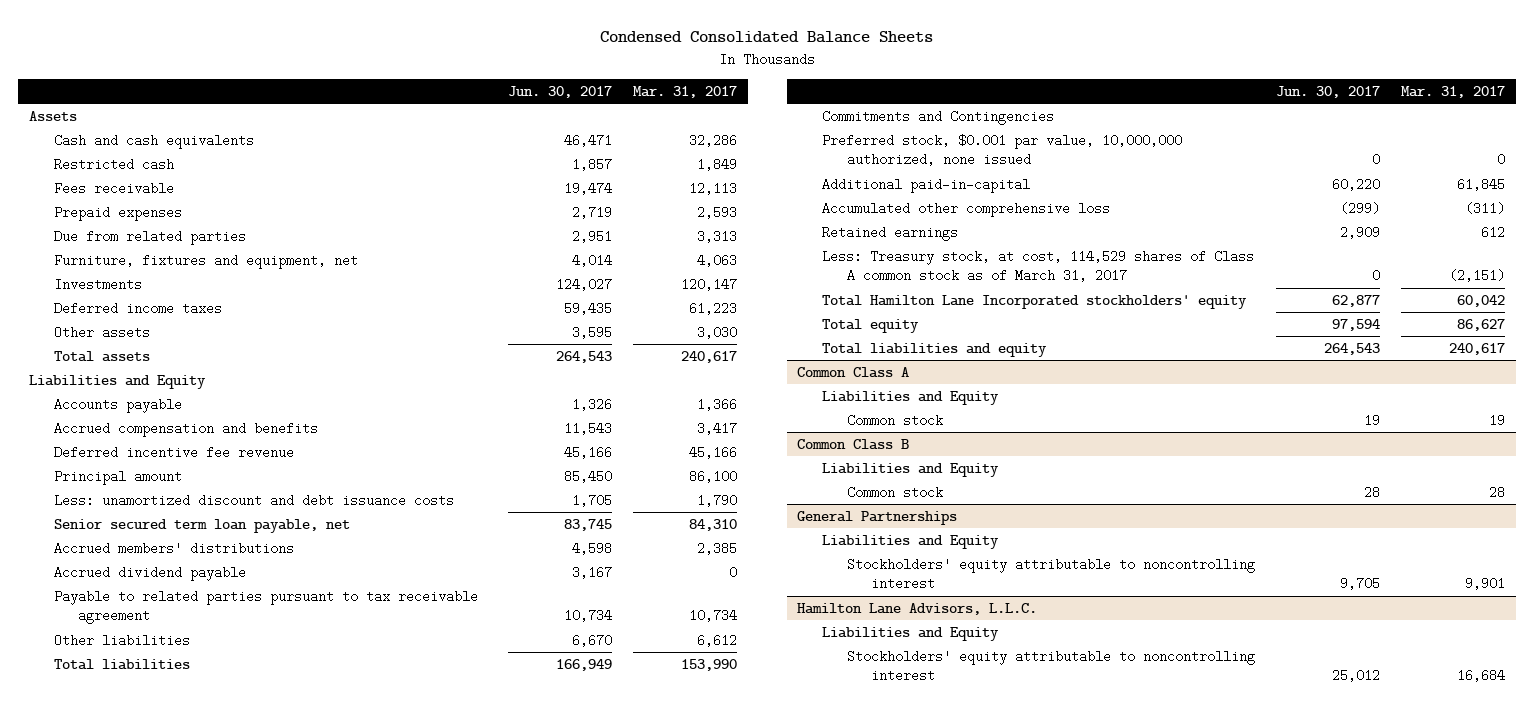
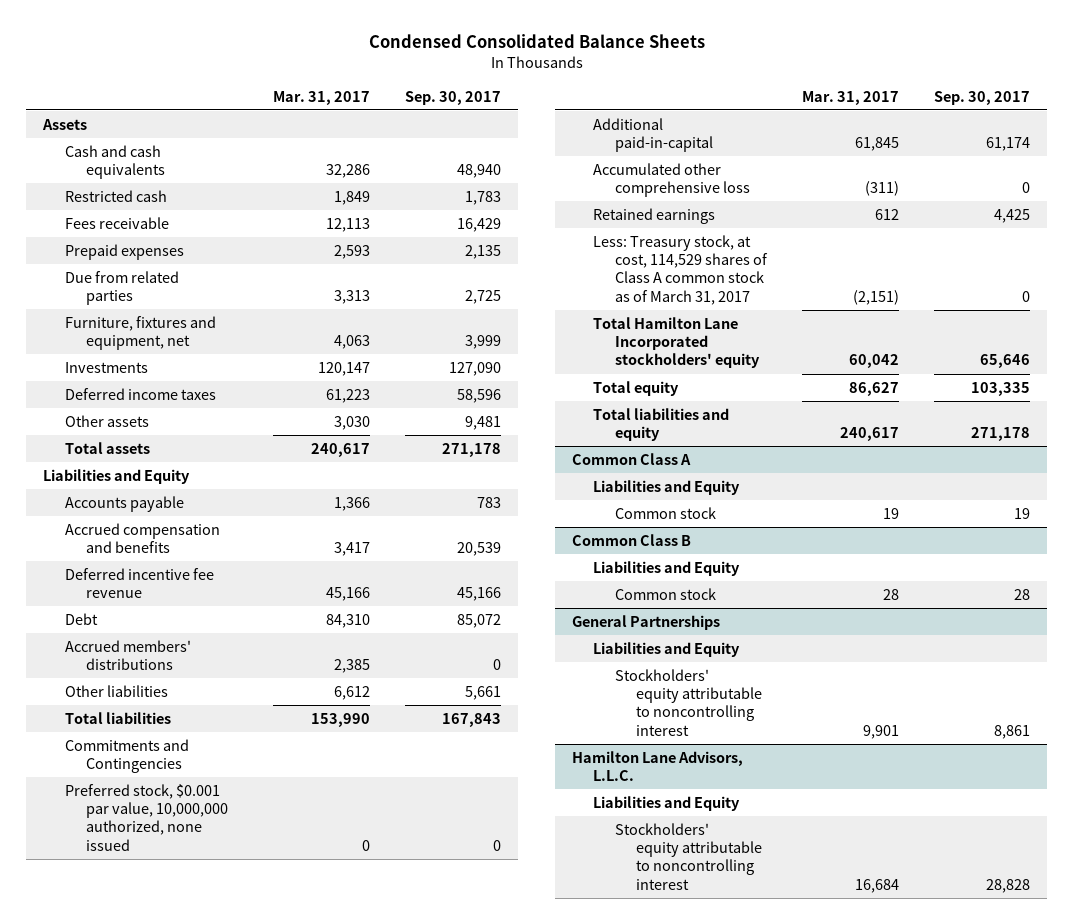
[507,86,612,99] Jun. 30, 2017 -> none
none -> [404,90,501,105] Sep. 30, 2017
[53,469,182,485] Principal amount -> none
[53,493,454,507] Less: unamortized discount and debt issuance costs -> none
[53,518,350,533] Senior secured term loan payable, net -> [64,612,98,625] Debt
[53,565,246,581] Accrued dividend payable -> none
[53,589,478,625] Payable to related parties pursuant to tax receivable agreement -> none

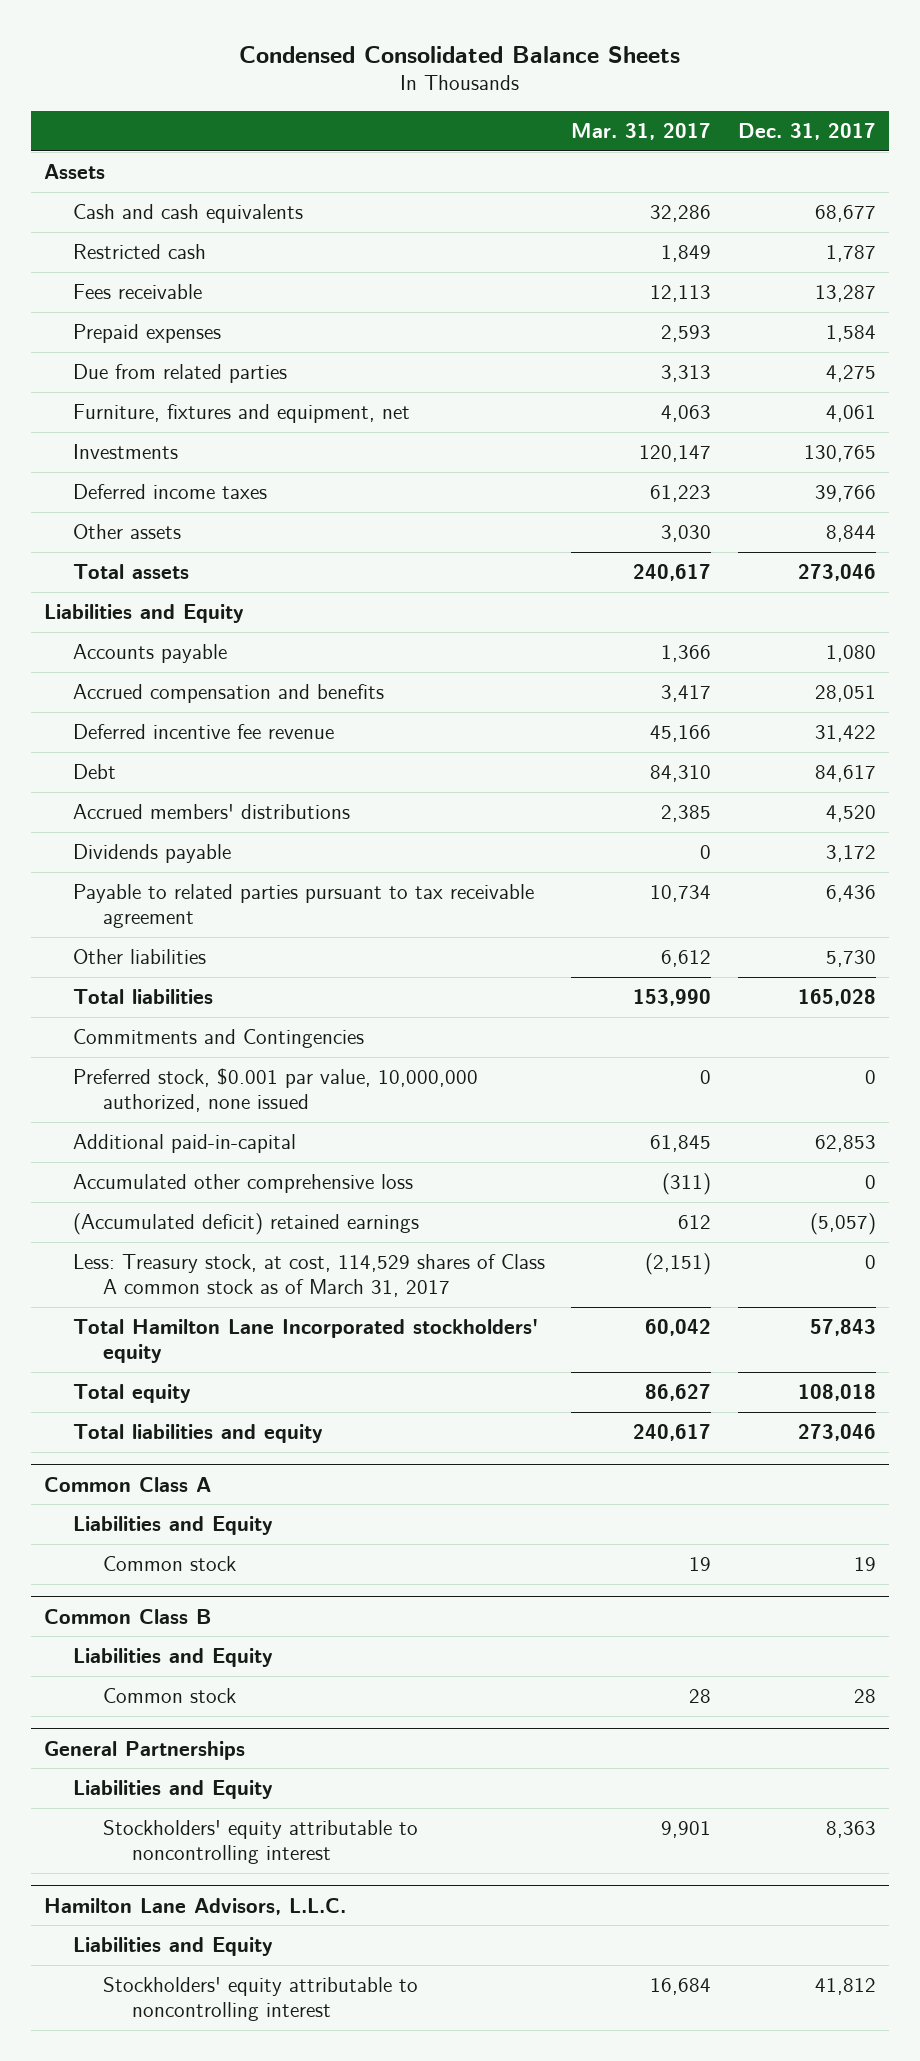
[404,90,501,105] Sep. 30, 2017 -> none
none -> [737,122,876,140] Dec. 31, 2017
none -> [73,844,232,864] Dividends payable
none -> [73,884,535,928] Payable to related parties pursuant to tax receivable agreement
[593,207,716,224] Retained earnings -> [73,1213,420,1236] (Accumulated deficit) retained earnings

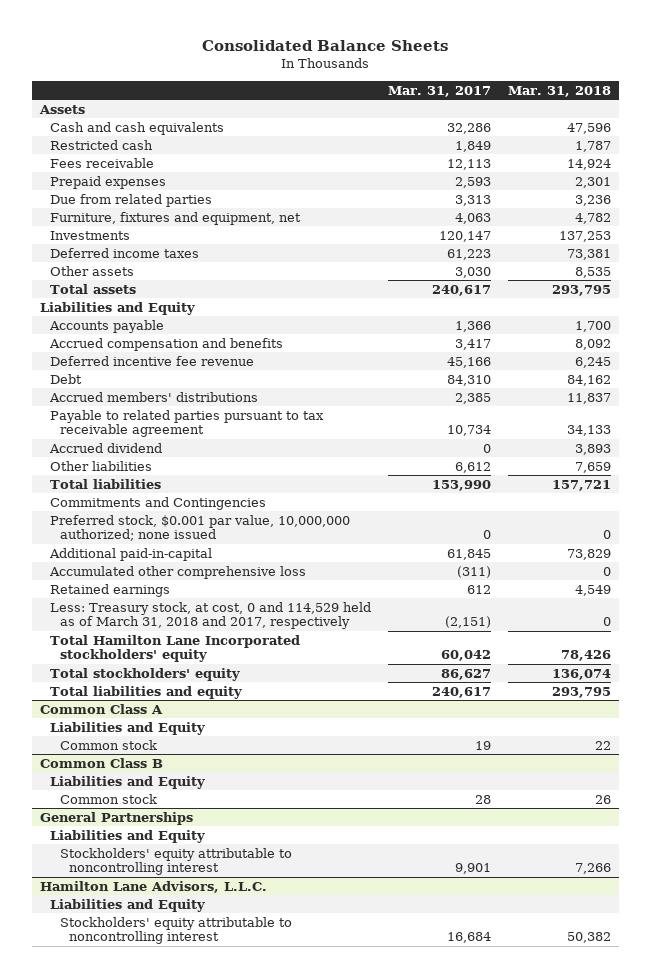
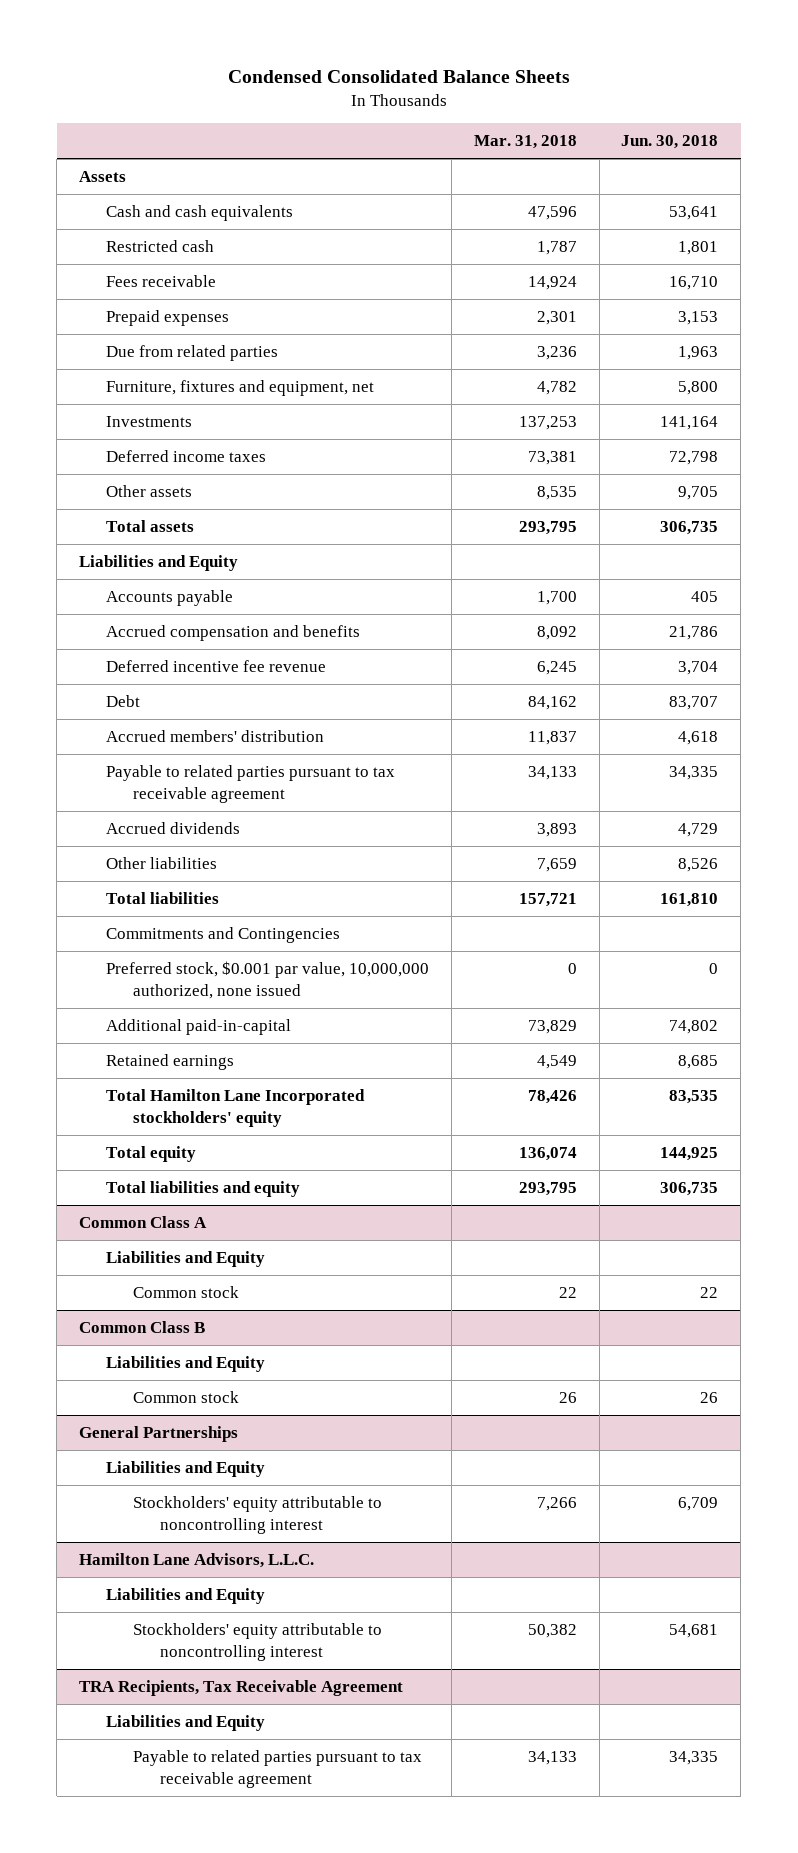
[202,40,449,52] Consolidated Balance Sheets -> [227,70,570,84] Condensed Consolidated Balance Sheets
[387,85,491,97] Mar. 31, 2017 -> none
none -> [621,134,719,149] Jun. 30, 2018
[48,391,258,402] Accrued members' distributions -> [106,730,325,743] Accrued members' distribution
[48,442,162,453] Accrued dividend -> [106,822,241,835] Accrued dividends
[49,514,350,542] Preferred stock, $0.001 par value, 10,000,000 authorized; none issued -> [106,961,430,999] Preferred stock, $0.001 par value, 10,000,000 authorized, none issued
[48,565,306,579] Accumulated other comprehensive loss -> none
[49,601,371,630] Less: Treasury stock, at cost, 0 and 114,529 held as of March 31, 2018 and 2017, respectively -> none
[49,667,240,681] Total stockholders' equity -> [106,1146,197,1163] Total equity
none -> [79,1680,404,1697] TRA Recipients, Tax Receivable Agreement
none -> [106,1715,266,1732] Liabilities and Equity
none -> [133,1750,423,1788] Payable to related parties pursuant to tax receivable agreement

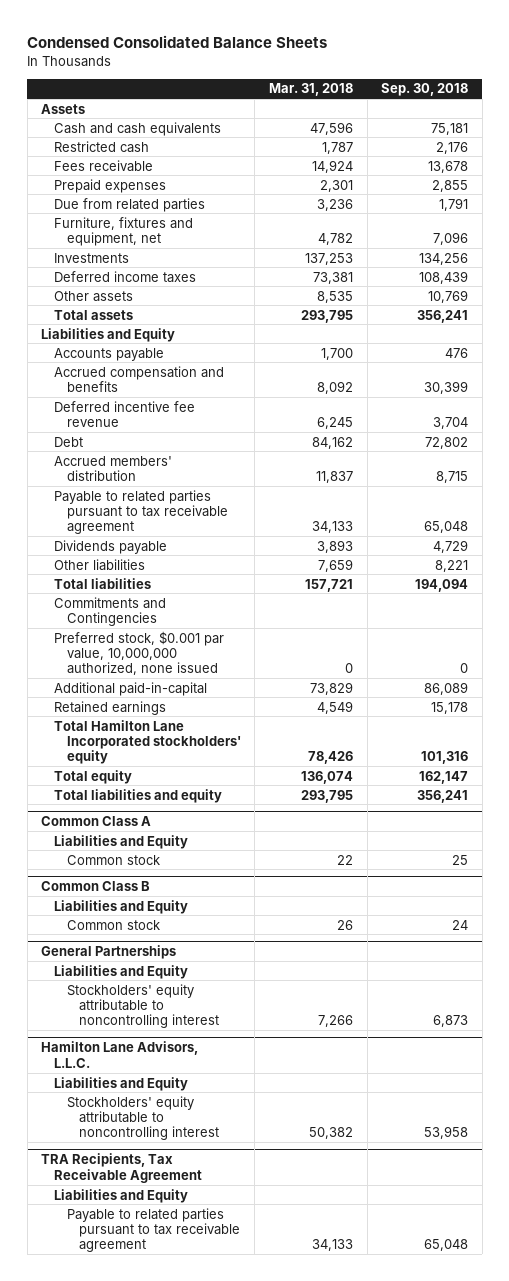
[621,134,719,149] Jun. 30, 2018 -> none
none -> [381,83,469,97] Sep. 30, 2018
[106,822,241,835] Accrued dividends -> [53,539,167,554] Dividends payable

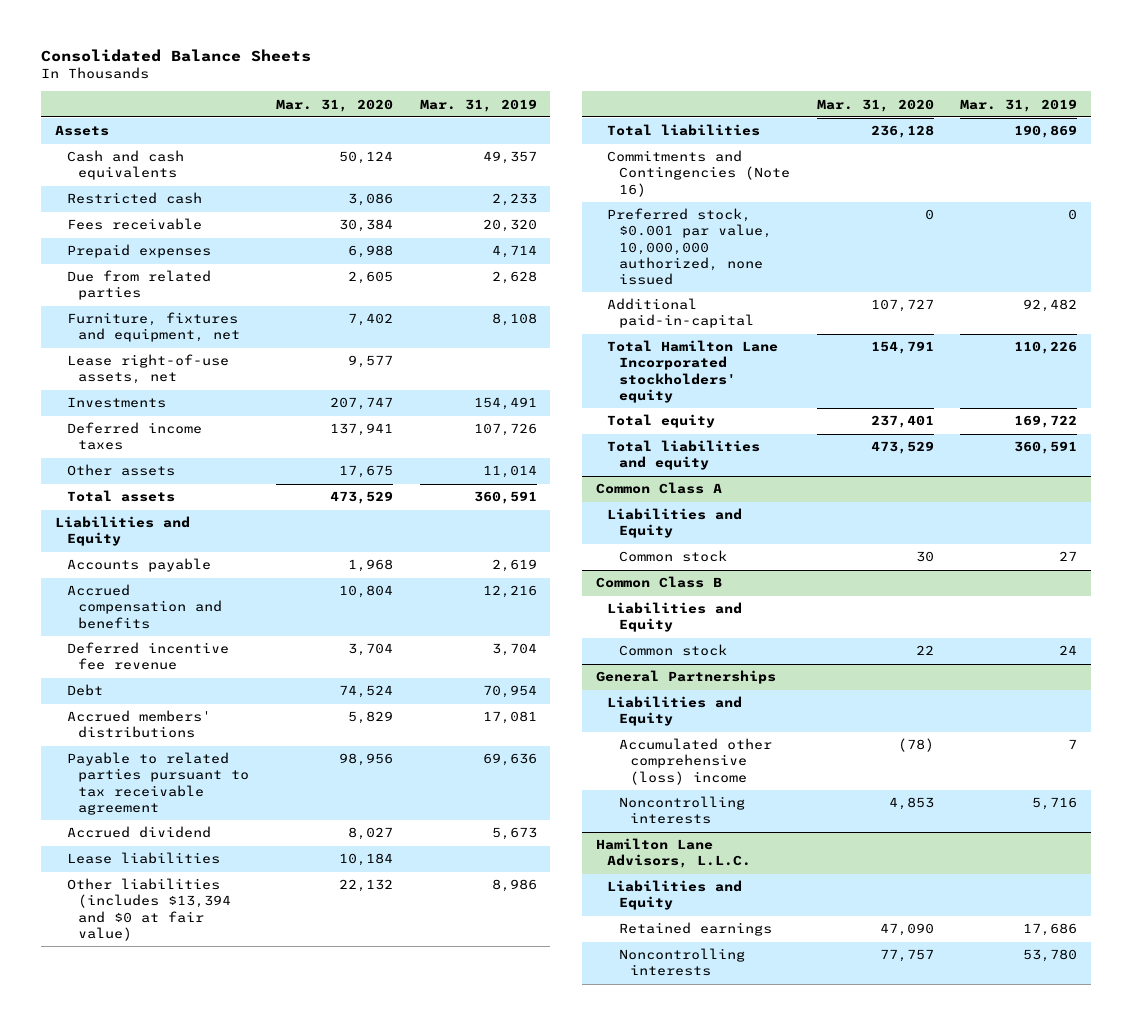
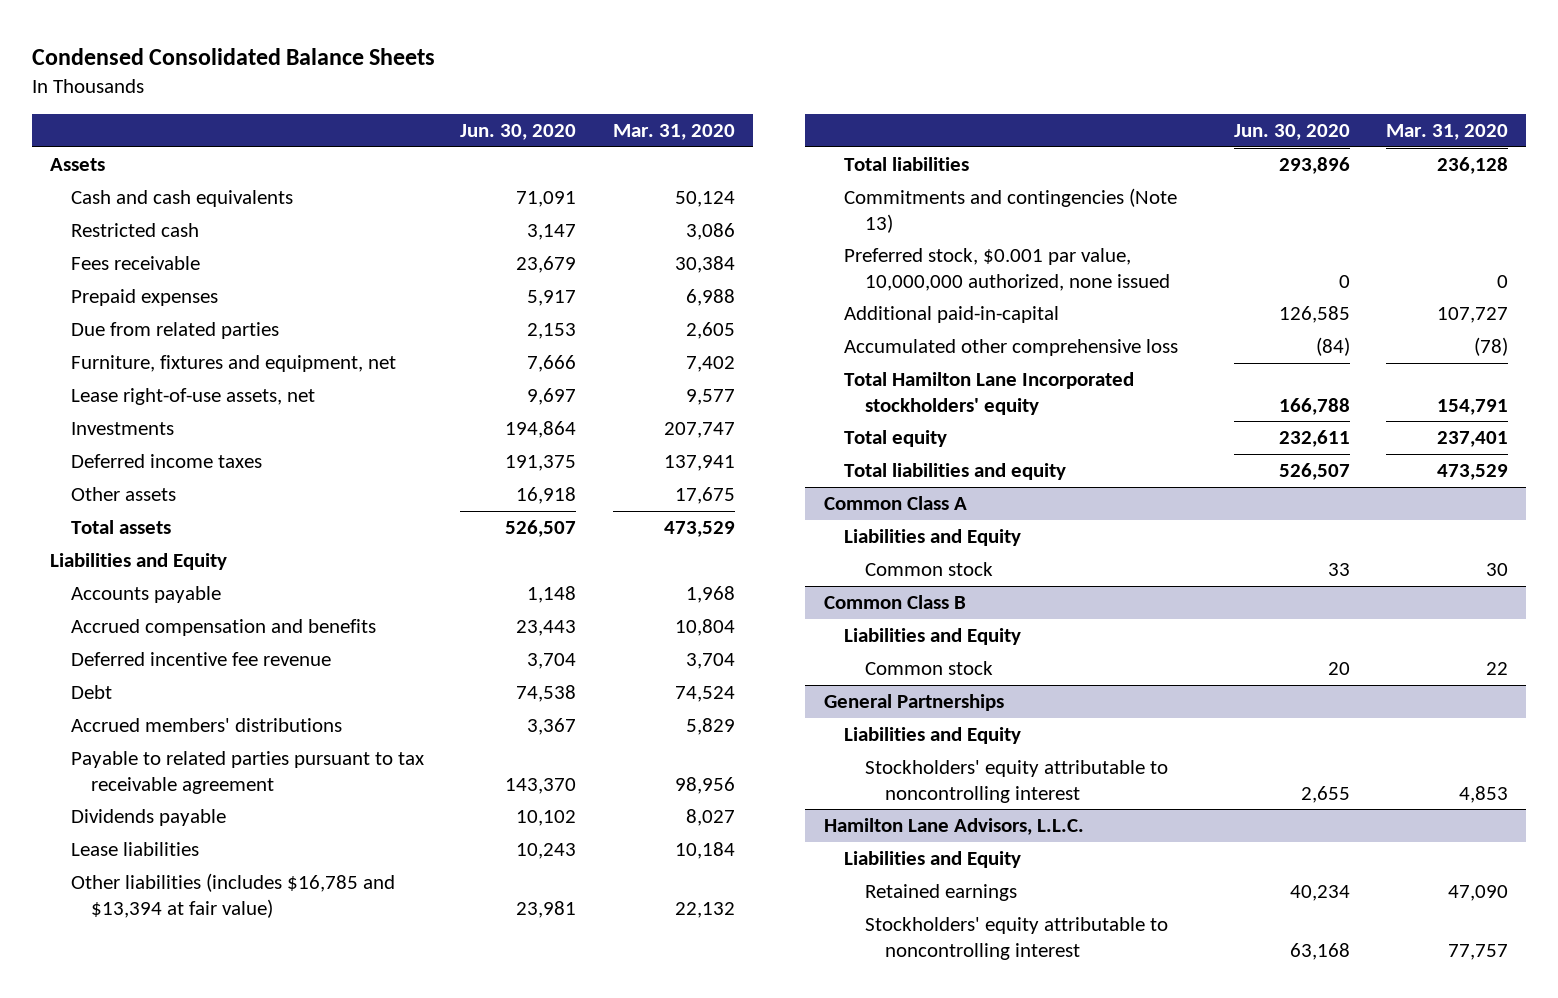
[41,49,312,63] Consolidated Balance Sheets -> [31,47,435,65] Condensed Consolidated Balance Sheets
[419,98,537,112] Mar. 31, 2019 -> none
none -> [460,124,577,141] Jun. 30, 2020
[66,826,211,839] Accrued dividend -> [70,809,226,827] Dividends payable
[66,878,232,941] Other liabilities (includes $13,394 and $0 at fair value) -> [70,873,395,918] Other liabilities (includes $16,785 and $13,394 at fair value)
[607,150,790,197] Commitments and Contingencies (Note 16) -> [844,188,1178,233] Commitments and contingencies (Note 13)
none -> [844,339,1179,357] Accumulated other comprehensive loss
[618,738,772,785] Accumulated other comprehensive (loss) income -> none
[618,796,745,825] Noncontrolling interests -> [864,760,1168,803] Stockholders' equity attributable to noncontrolling interest
[618,948,745,977] Noncontrolling interests -> [864,917,1168,960] Stockholders' equity attributable to noncontrolling interest

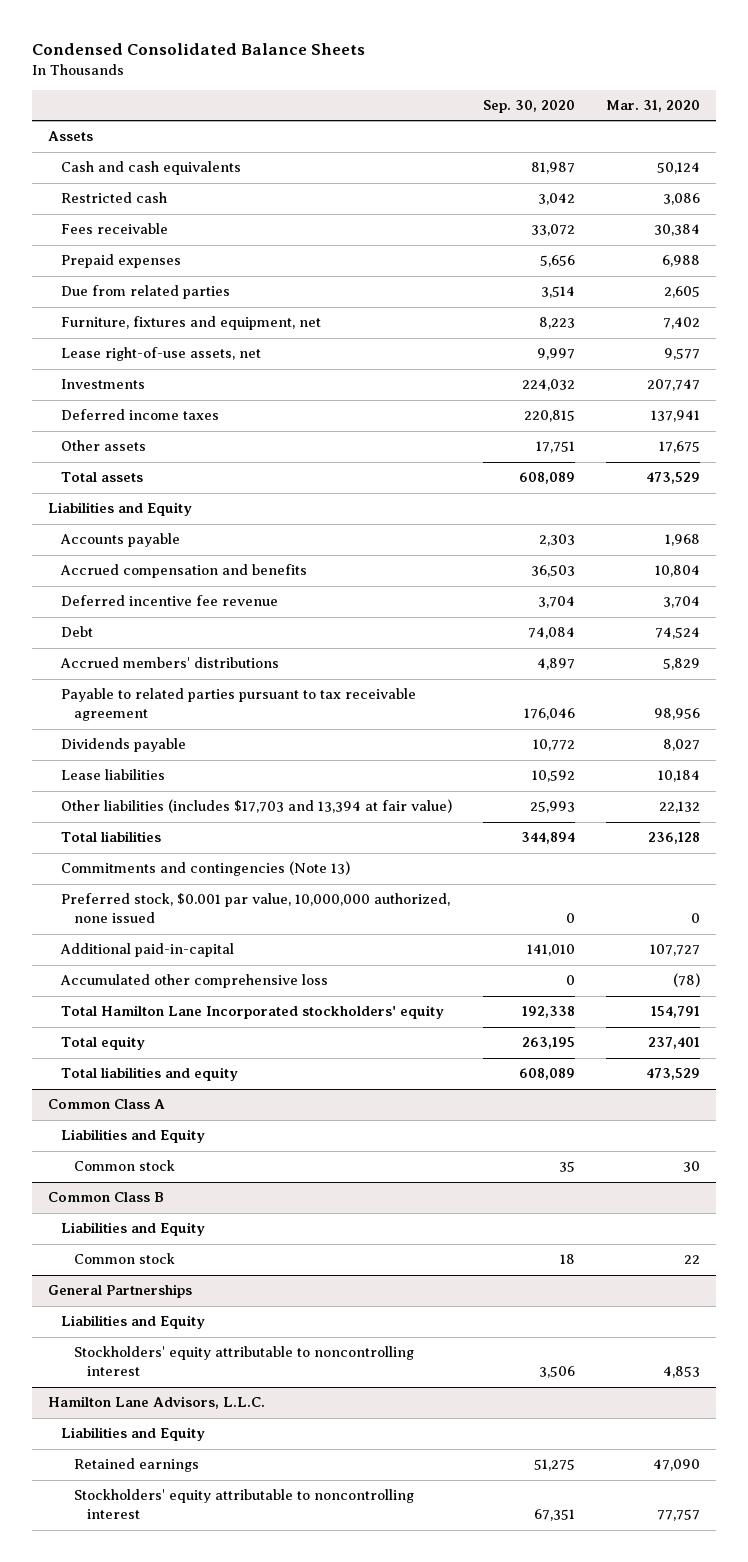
[460,124,577,141] Jun. 30, 2020 -> none
none -> [482,99,575,113] Sep. 30, 2020
[70,873,395,918] Other liabilities (includes $16,785 and $13,394 at fair value) -> [60,799,452,814] Other liabilities (includes $17,703 and 13,394 at fair value)

